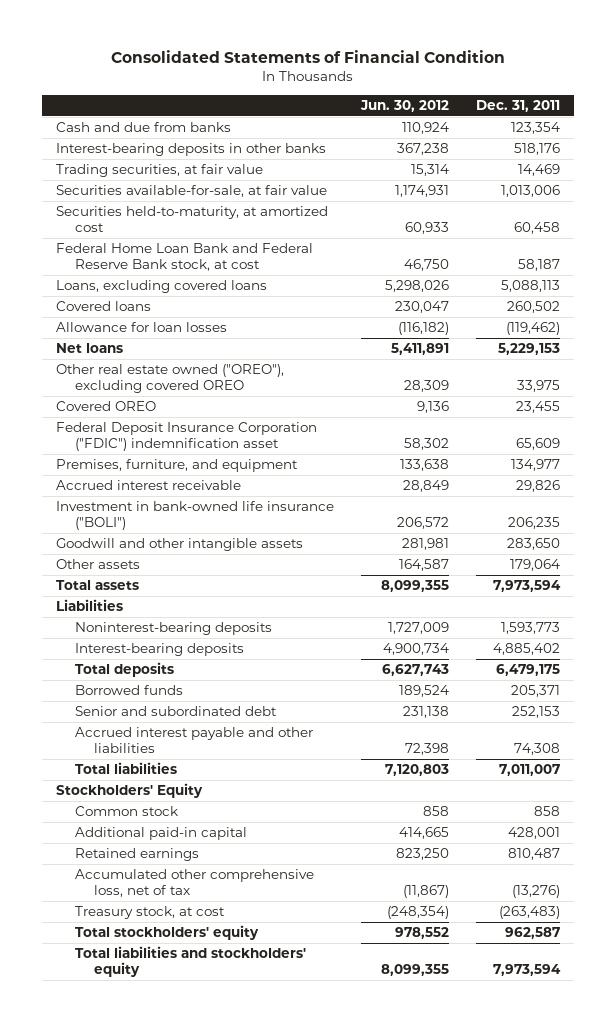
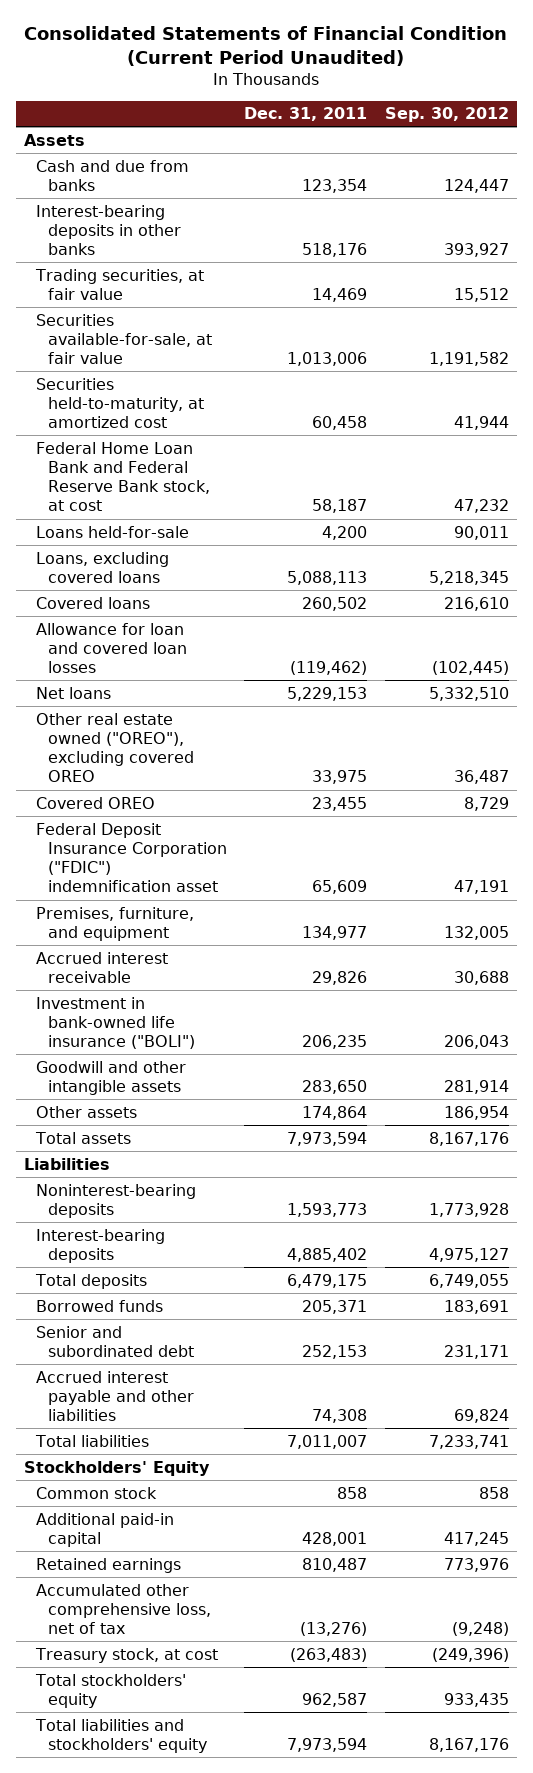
[110,50,505,64] Consolidated Statements of Financial Condition -> [24,25,508,66] Consolidated Statements of Financial Condition (Current Period Unaudited)
[359,100,449,113] Jun. 30, 2012 -> none
none -> [384,107,509,123] Sep. 30, 2012
none -> [24,133,86,146] Assets
none -> [36,525,190,538] Loans held-for-sale
[55,322,227,333] Allowance for loan losses -> [36,622,187,674] Allowance for loan and covered loan losses
[510,559,561,572] 179,064 -> [302,1105,368,1120] 174,864

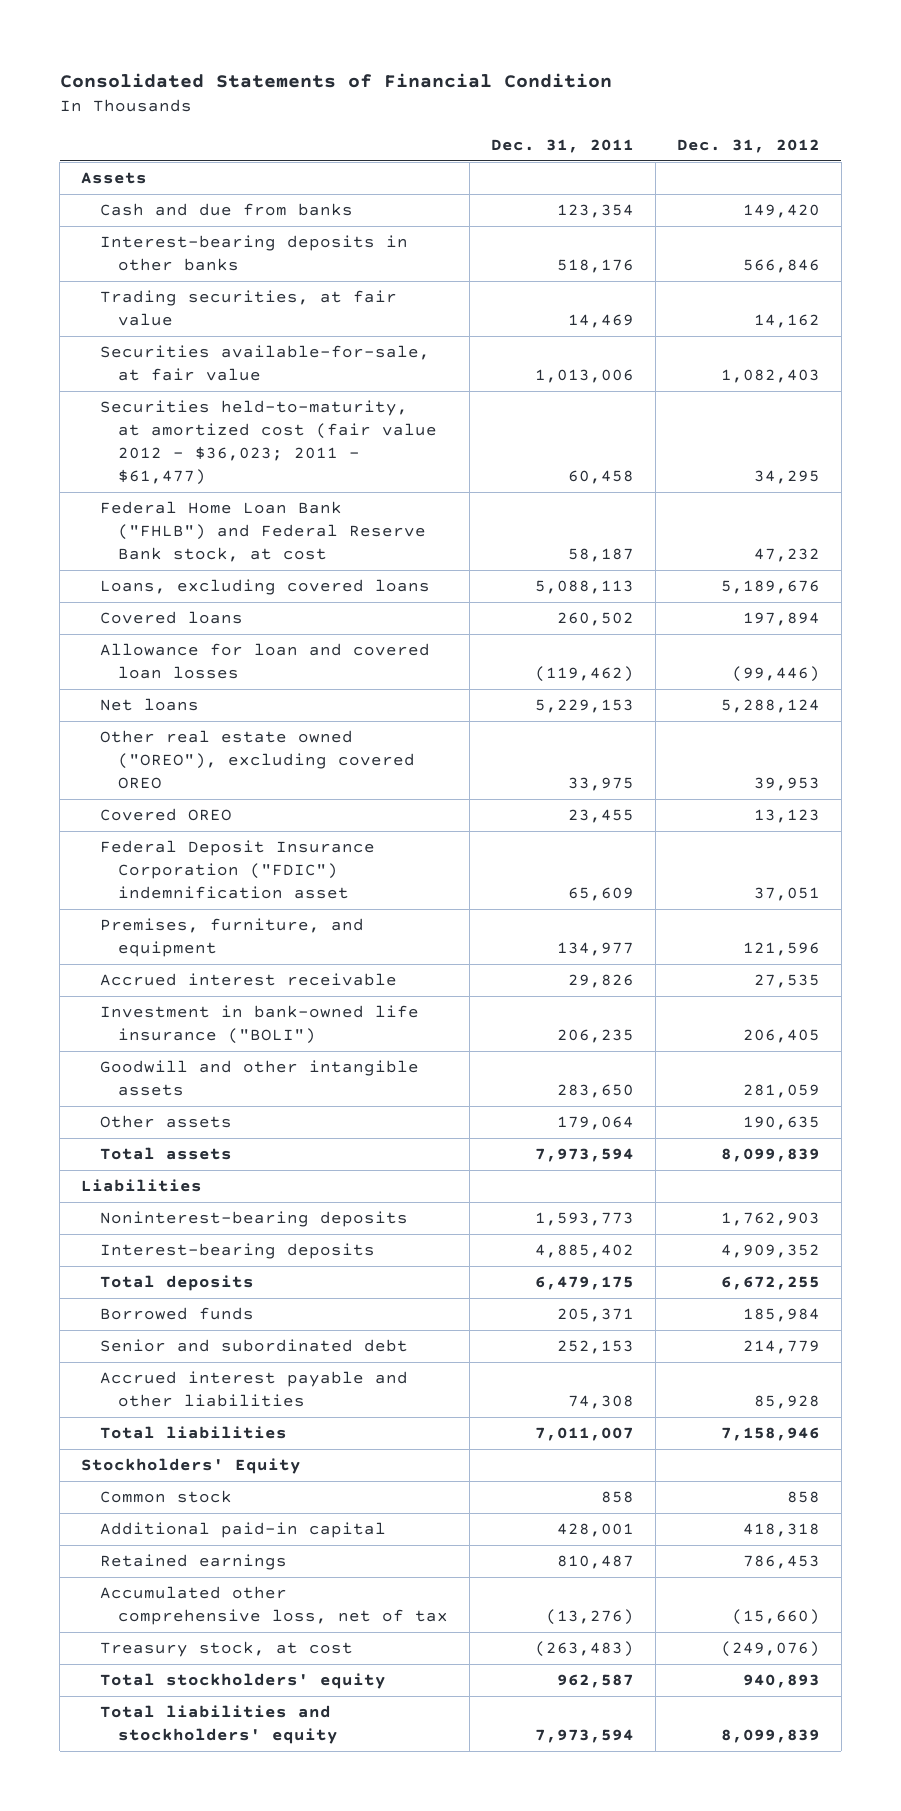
[24,25,508,66] Consolidated Statements of Financial Condition (Current Period Unaudited) -> [59,73,612,89] Consolidated Statements of Financial Condition
[384,107,509,123] Sep. 30, 2012 -> none
none -> [676,138,820,153] Dec. 31, 2012
[36,525,190,538] Loans held-for-sale -> none
[36,377,204,429] Securities held-to-maturity, at amortized cost -> [99,400,437,485] Securities held-to-maturity, at amortized cost (fair value 2012 - $36,023; 2011 - $61,477)
[36,441,210,512] Federal Home Loan Bank and Federal Reserve Bank stock, at cost -> [99,501,426,562] Federal Home Loan Bank ("FHLB") and Federal Reserve Bank stock, at cost
[302,1105,368,1120] 174,864 -> [556,1116,634,1131] 179,064

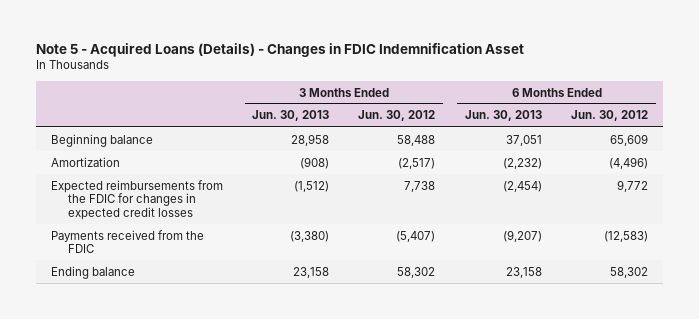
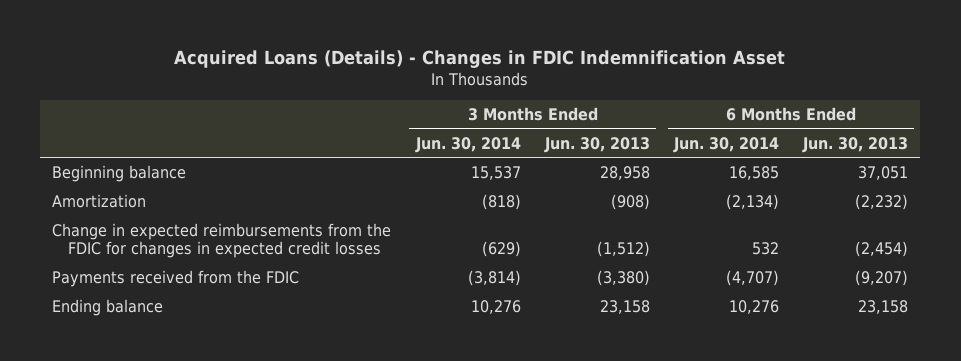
[35,42,524,57] Note 5 - Acquired Loans (Details) - Changes in FDIC Indemnification Asset -> [174,49,786,68] Acquired Loans (Details) - Changes in FDIC Indemnification Asset
[358,110,436,122] Jun. 30, 2012 -> none
[571,110,649,122] Jun. 30, 2012 -> none
none -> [414,136,521,153] Jun. 30, 2014
none -> [673,136,780,153] Jun. 30, 2014
[50,179,223,220] Expected reimbursements from the FDIC for changes in expected credit losses -> [52,222,392,258] Change in expected reimbursements from the FDIC for changes in expected credit losses

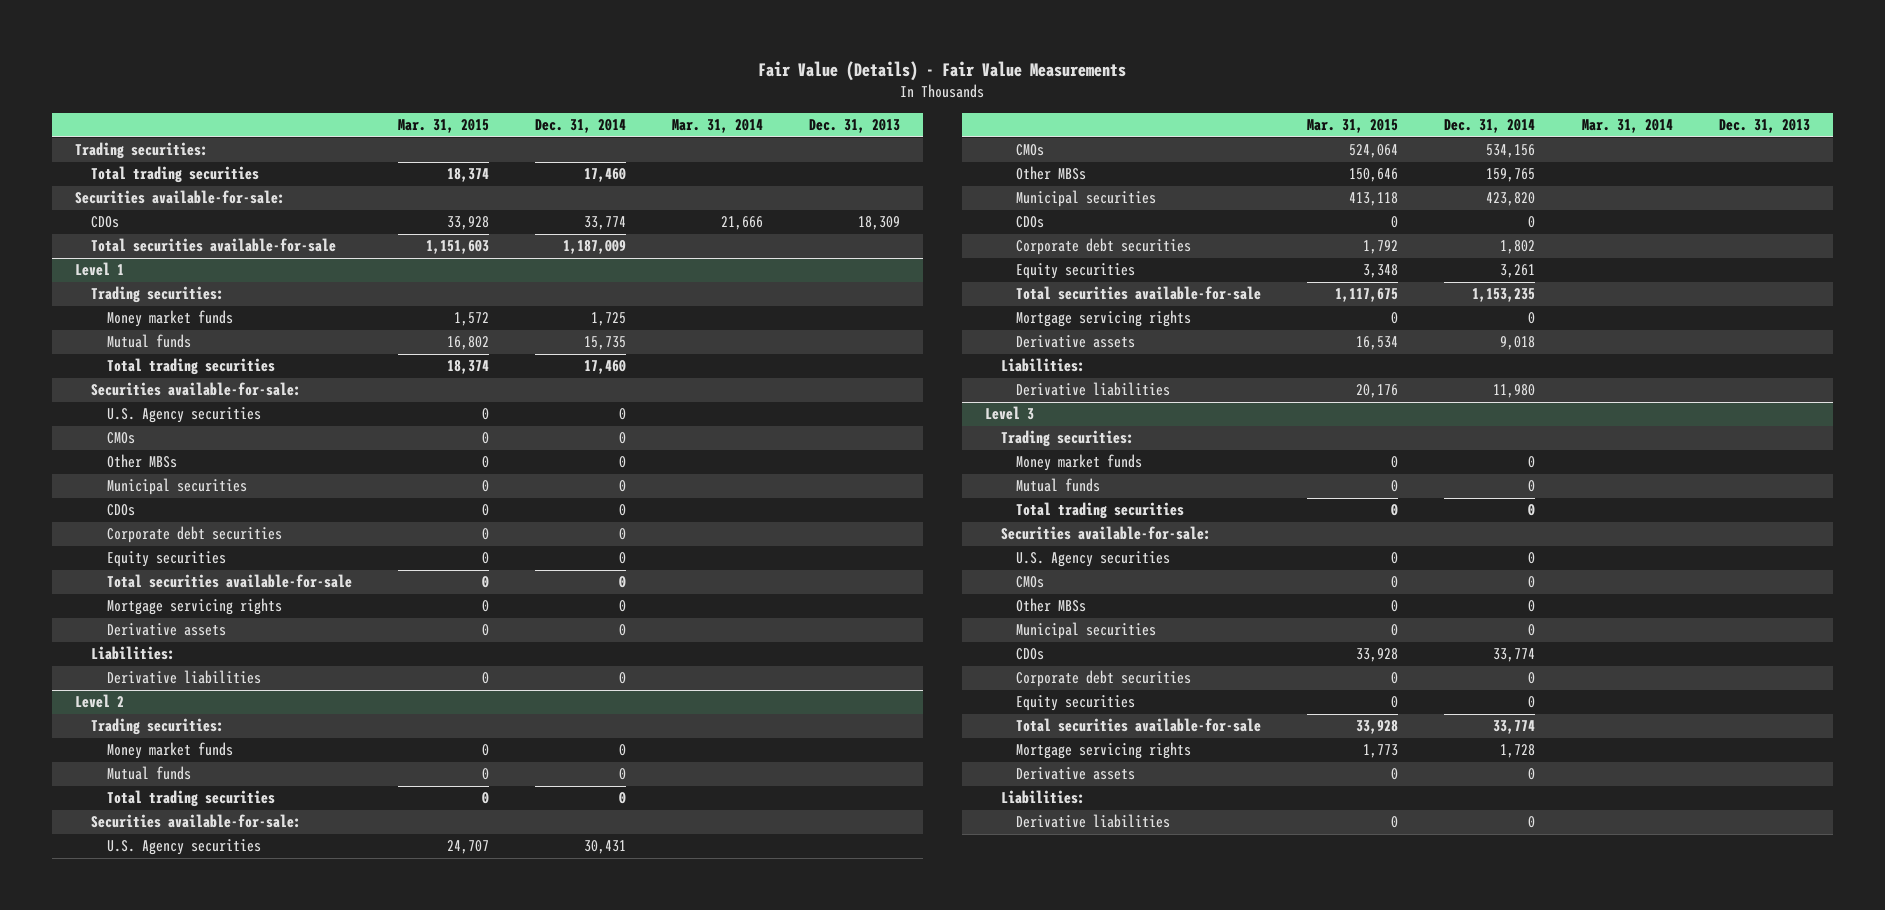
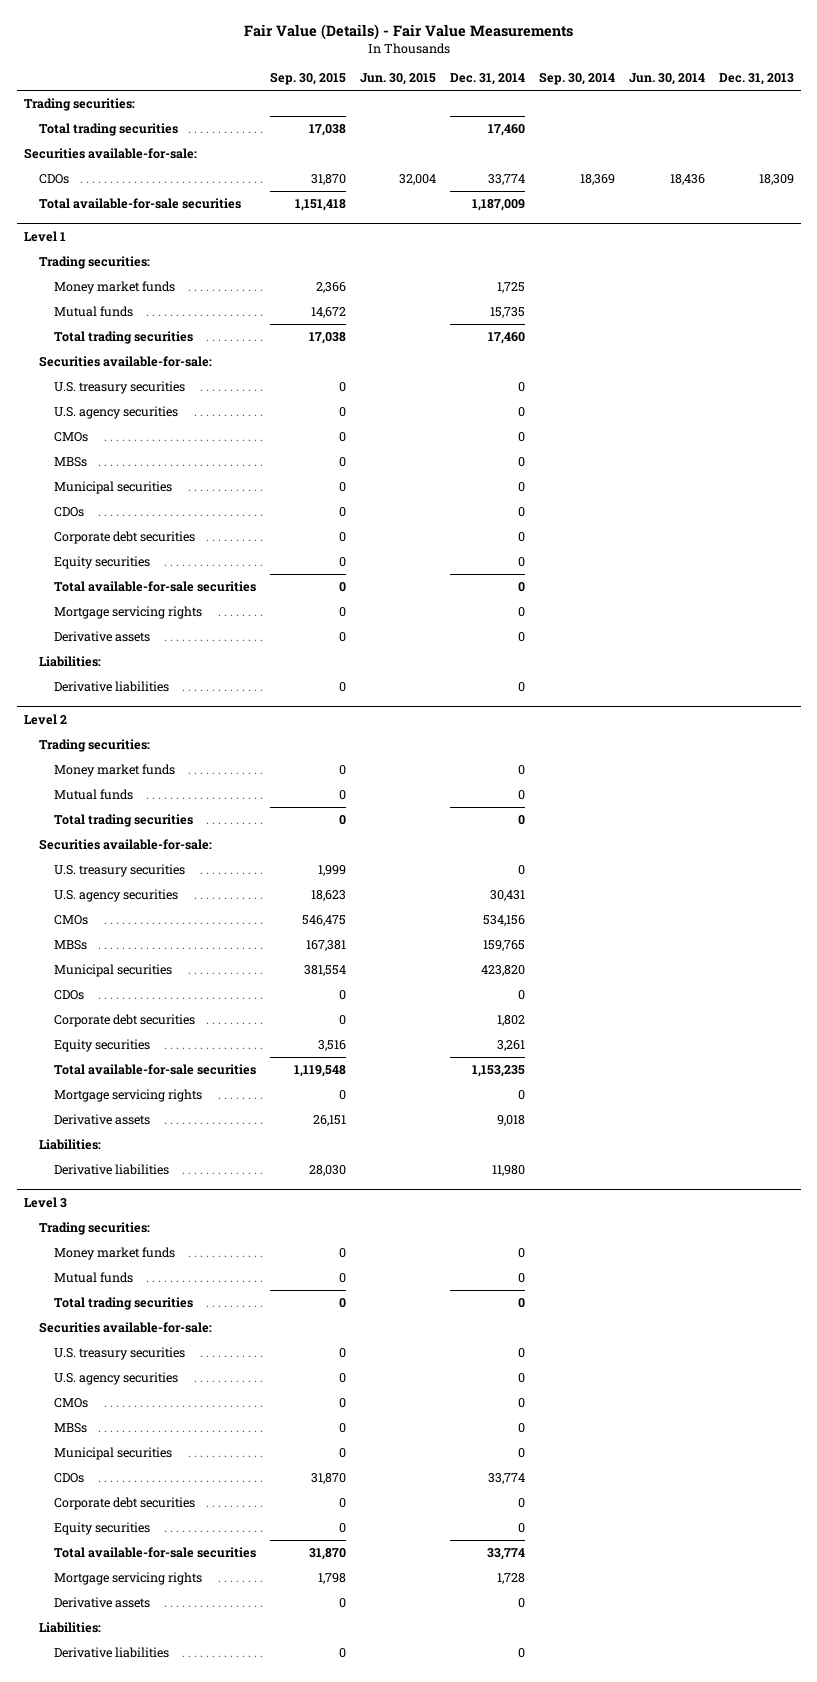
[397,119,489,134] Mar. 31, 2015 -> none
[671,119,763,134] Mar. 31, 2014 -> none
none -> [269,72,346,86] Sep. 30, 2015
none -> [359,73,436,86] Jun. 30, 2015
none -> [538,72,615,86] Sep. 30, 2014
none -> [628,73,705,86] Jun. 30, 2014
[90,238,336,253] Total securities available-for-sale -> [38,197,241,209] Total available-for-sale securities
none -> [53,380,185,394] U.S. treasury securities
[106,407,261,424] U.S. Agency securities -> [53,405,178,419] U.S. agency securities
[106,454,177,469] Other MBSs -> [53,456,87,467] MBSs
[106,574,352,589] Total securities available-for-sale -> [53,580,256,592] Total available-for-sale securities
none -> [53,863,185,877] U.S. treasury securities
[106,839,261,856] U.S. Agency securities -> [53,888,178,902] U.S. agency securities
[1016,166,1087,181] Other MBSs -> [53,939,87,950] MBSs
[1016,286,1262,301] Total securities available-for-sale -> [53,1063,256,1075] Total available-for-sale securities
none -> [53,1346,185,1360] U.S. treasury securities
[1016,551,1171,568] U.S. Agency securities -> [53,1371,178,1385] U.S. agency securities
[1016,598,1087,613] Other MBSs -> [53,1422,87,1433] MBSs
[1016,718,1262,733] Total securities available-for-sale -> [53,1546,256,1558] Total available-for-sale securities

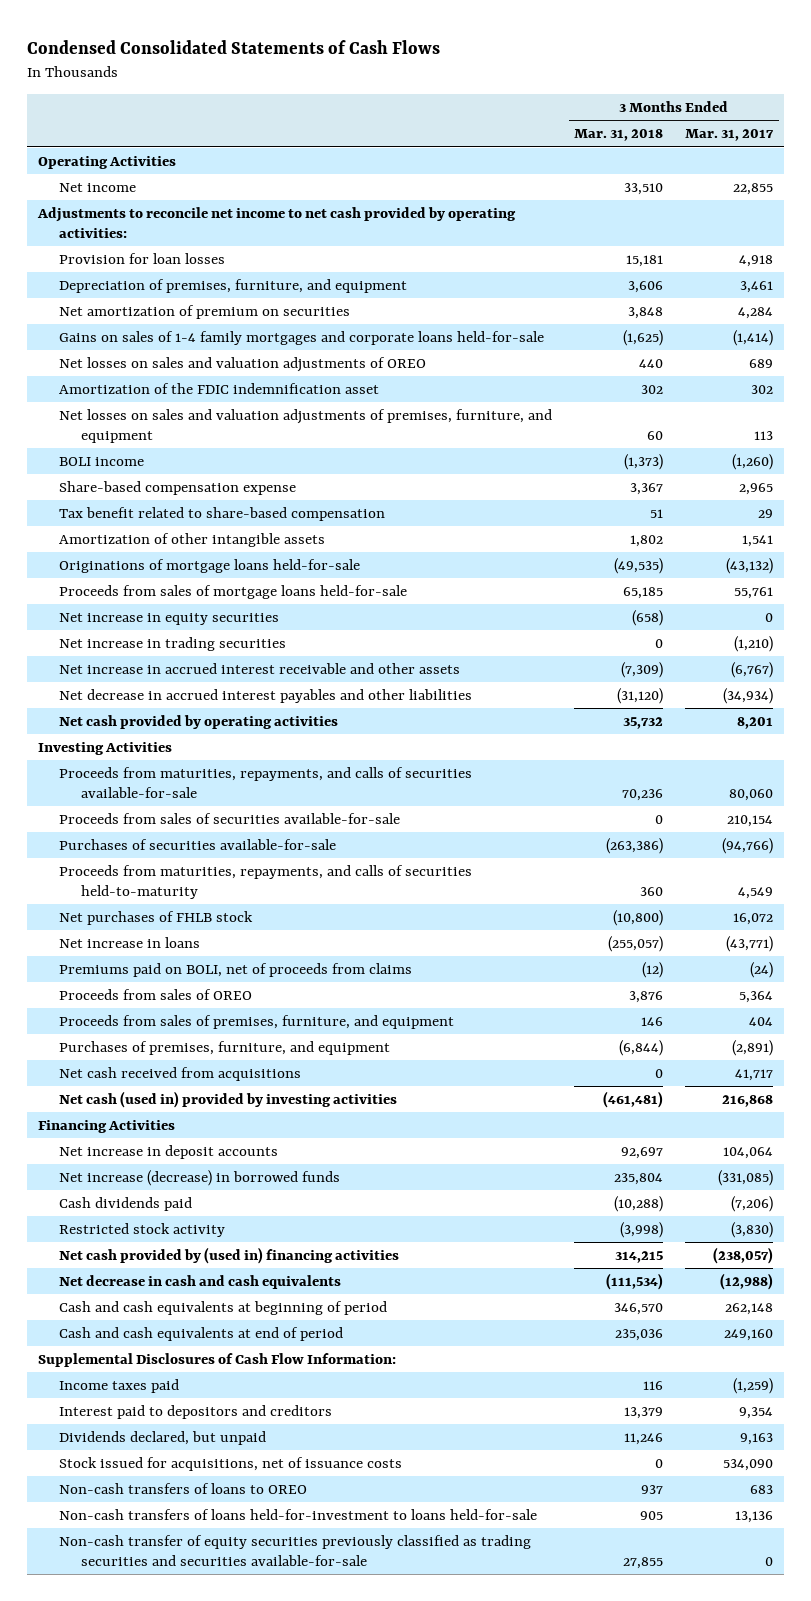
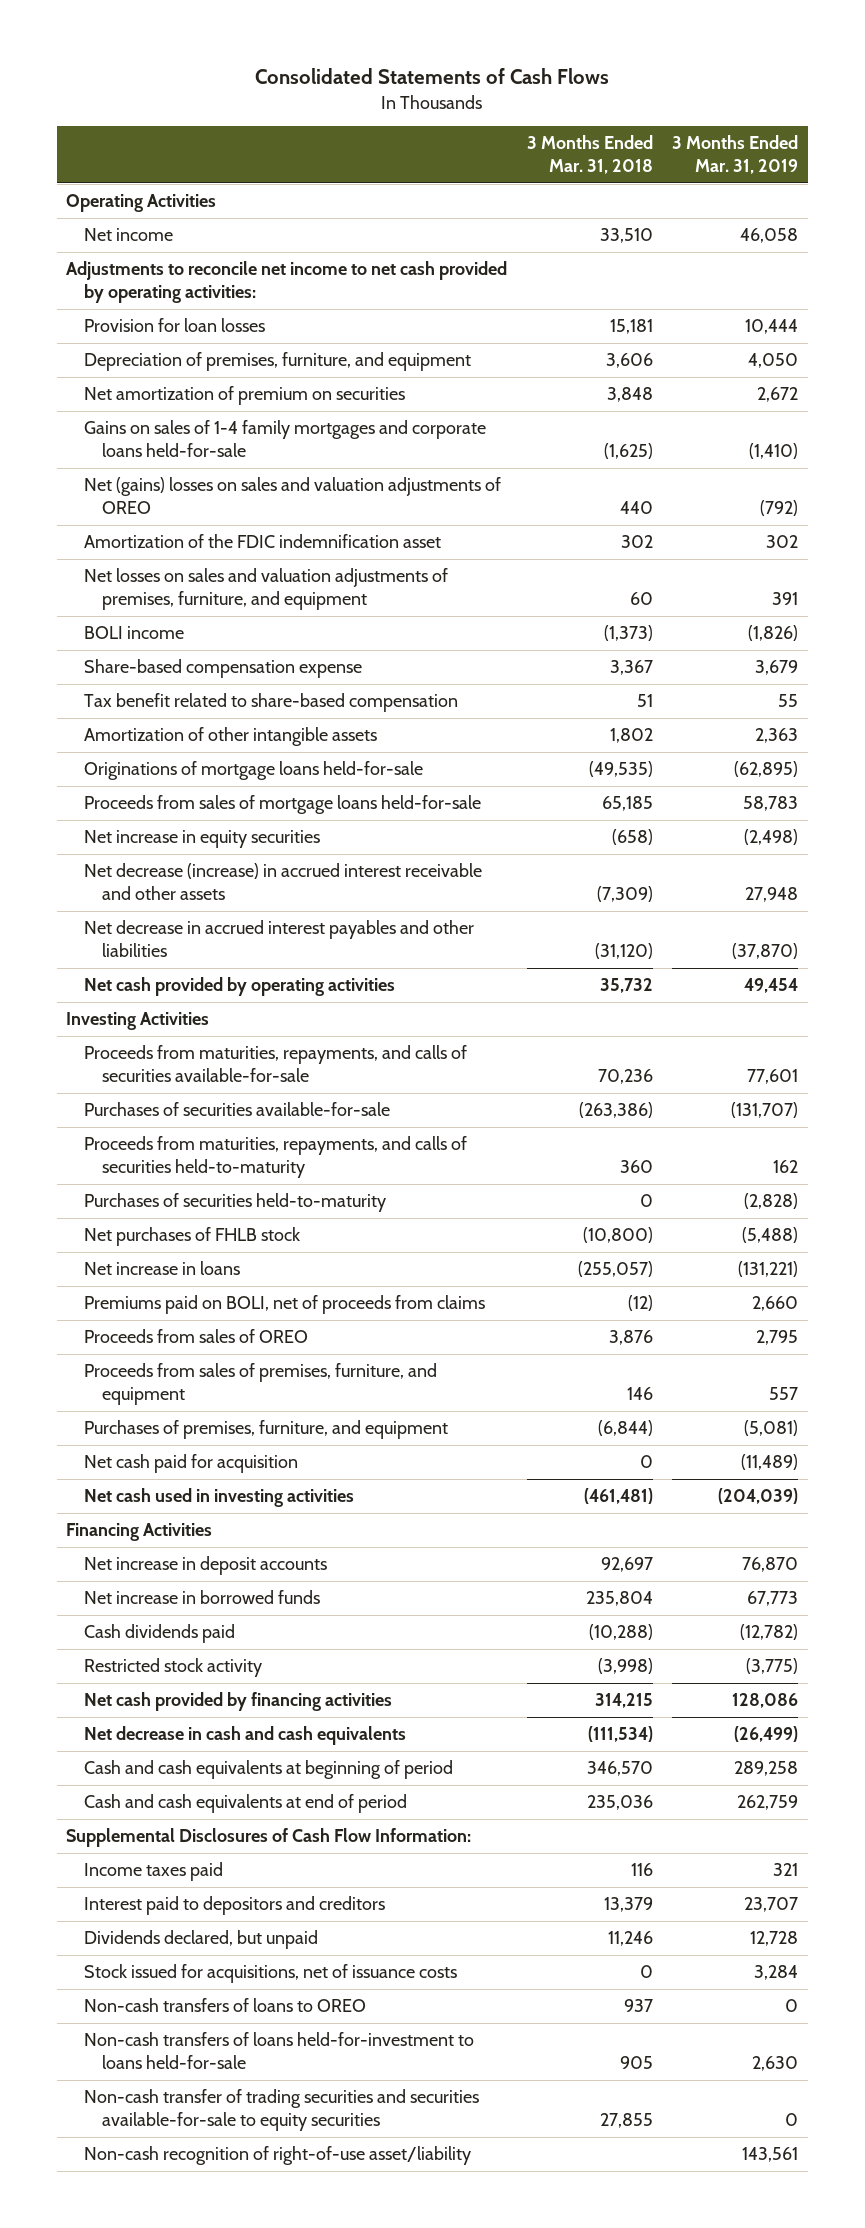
[26,39,440,54] Condensed Consolidated Statements of Cash Flows -> [255,68,610,85] Consolidated Statements of Cash Flows
[685,129,775,142] Mar. 31, 2017 -> none
none -> [672,135,799,175] 3 Months Ended Mar. 31, 2019
[59,357,427,373] Net losses on sales and valuation adjustments of OREO -> [84,477,502,515] Net (gains) losses on sales and valuation adjustments of OREO
[59,637,287,652] Net increase in trading securities -> none
[59,663,461,675] Net increase in accrued interest receivable and other assets -> [84,863,483,901] Net decrease (increase) in accrued interest receivable and other assets
[59,813,401,825] Proceeds from sales of securities available-for-sale -> none
none -> [84,1193,387,1213] Purchases of securities held-to-maturity
[59,1067,302,1082] Net cash received from acquisitions -> none
none -> [84,1454,299,1474] Net cash paid for acquisition
[59,1091,398,1109] Net cash (used in) provided by investing activities -> [84,1488,355,1508] Net cash used in investing activities
[59,1170,341,1187] Net increase (decrease) in borrowed funds -> [84,1590,321,1605] Net increase in borrowed funds
[59,1247,400,1265] Net cash provided by (used in) financing activities -> [84,1692,393,1712] Net cash provided by financing activities
[59,1535,532,1567] Non-cash transfer of equity securities previously classified as trading securities and securities available-for-sale -> [84,2089,480,2132] Non-cash transfer of trading securities and securities available-for-sale to equity securities
none -> [84,2146,472,2166] Non-cash recognition of right-of-use asset/liability

